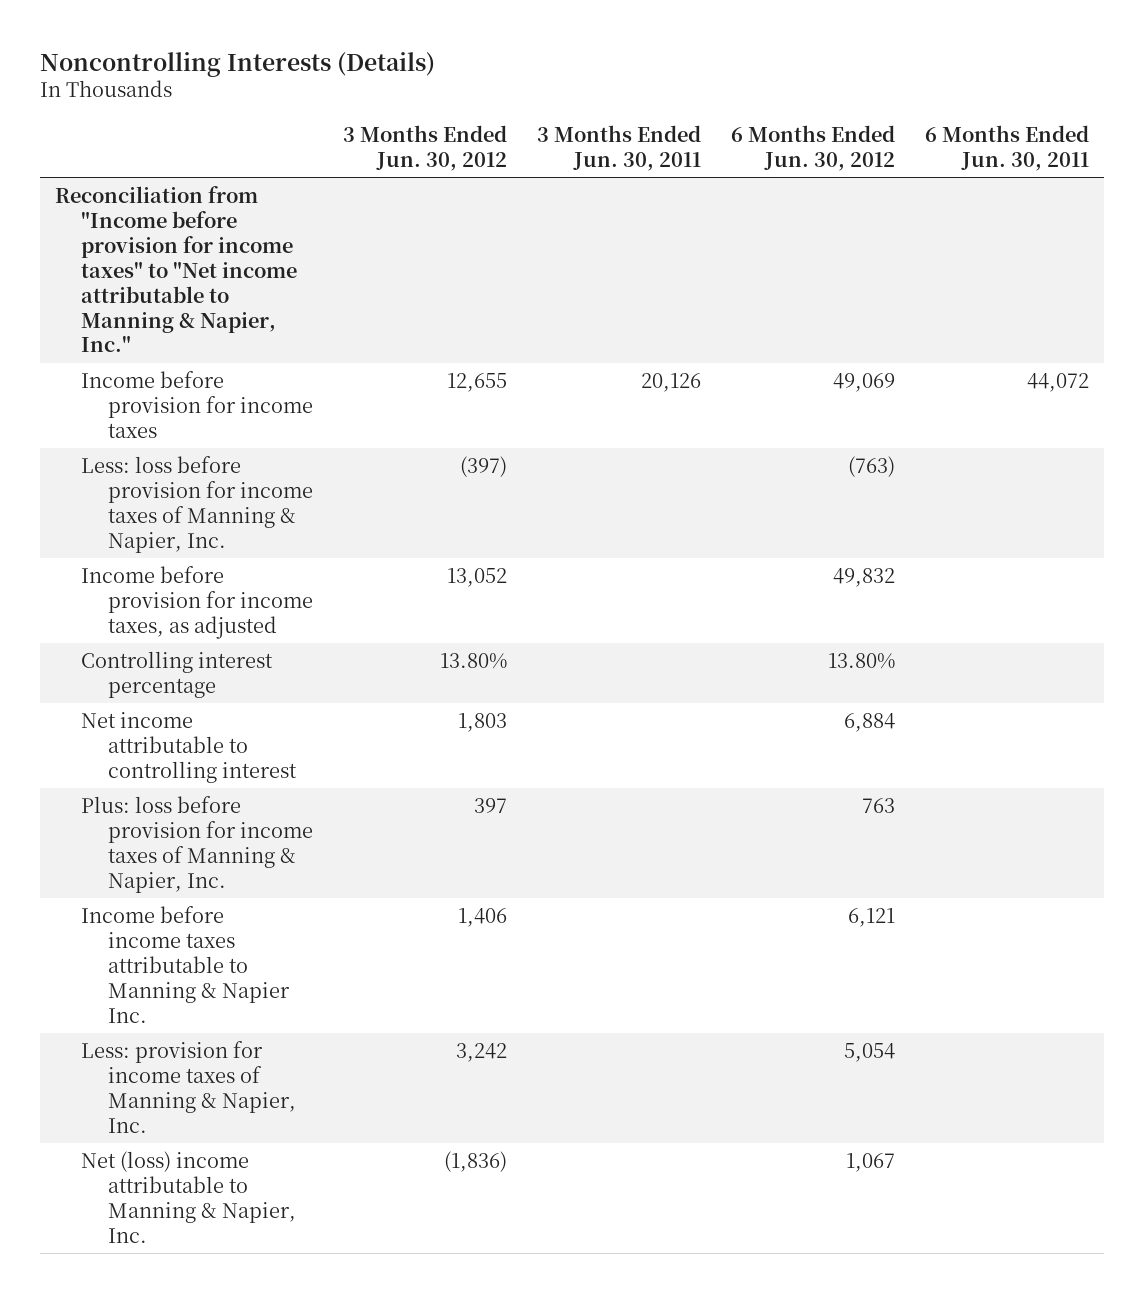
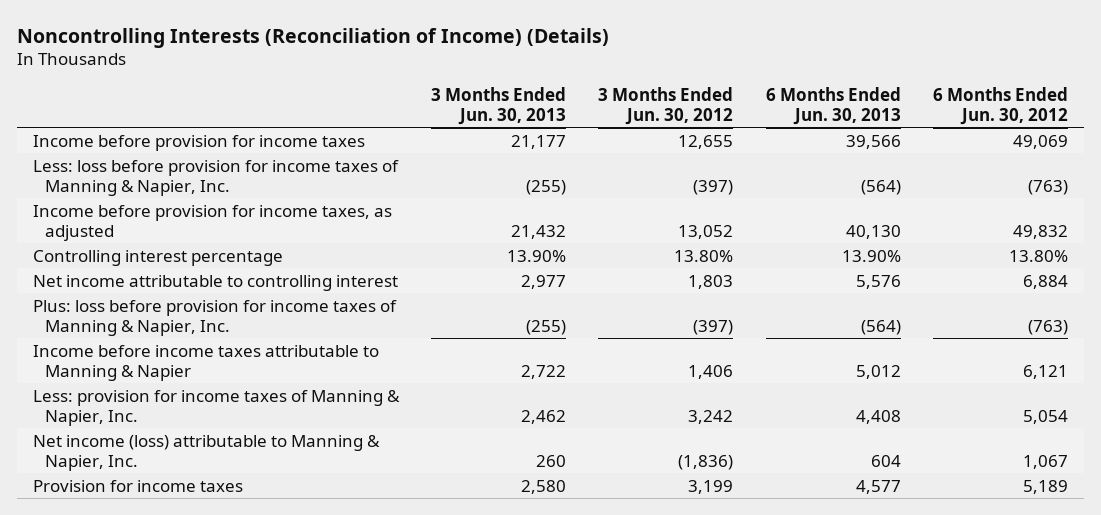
[39,51,435,77] Noncontrolling Interests (Details) -> [16,27,609,48] Noncontrolling Interests (Reconciliation of Income) (Details)
[537,125,702,171] 3 Months Ended Jun. 30, 2011 -> none
[925,125,1090,171] 6 Months Ended Jun. 30, 2011 -> none
none -> [430,86,566,125] 3 Months Ended Jun. 30, 2013
none -> [765,86,901,125] 6 Months Ended Jun. 30, 2013
[54,185,298,353] Reconciliation from "Income before provision for income taxes" to "Net income attributable to Manning & Napier, Inc." -> none
[474,797,508,813] 397 -> [693,319,734,335] (397)
[862,797,896,813] 763 -> [1027,319,1068,335] (763)
[81,905,291,1023] Income before income taxes attributable to Manning & Napier Inc. -> [32,344,379,381] Income before income taxes attributable to Manning & Napier
[81,1150,297,1243] Net (loss) income attributable to Manning & Napier, Inc. -> [32,434,380,471] Net income (loss) attributable to Manning & Napier, Inc.
none -> [32,479,243,492] Provision for income taxes

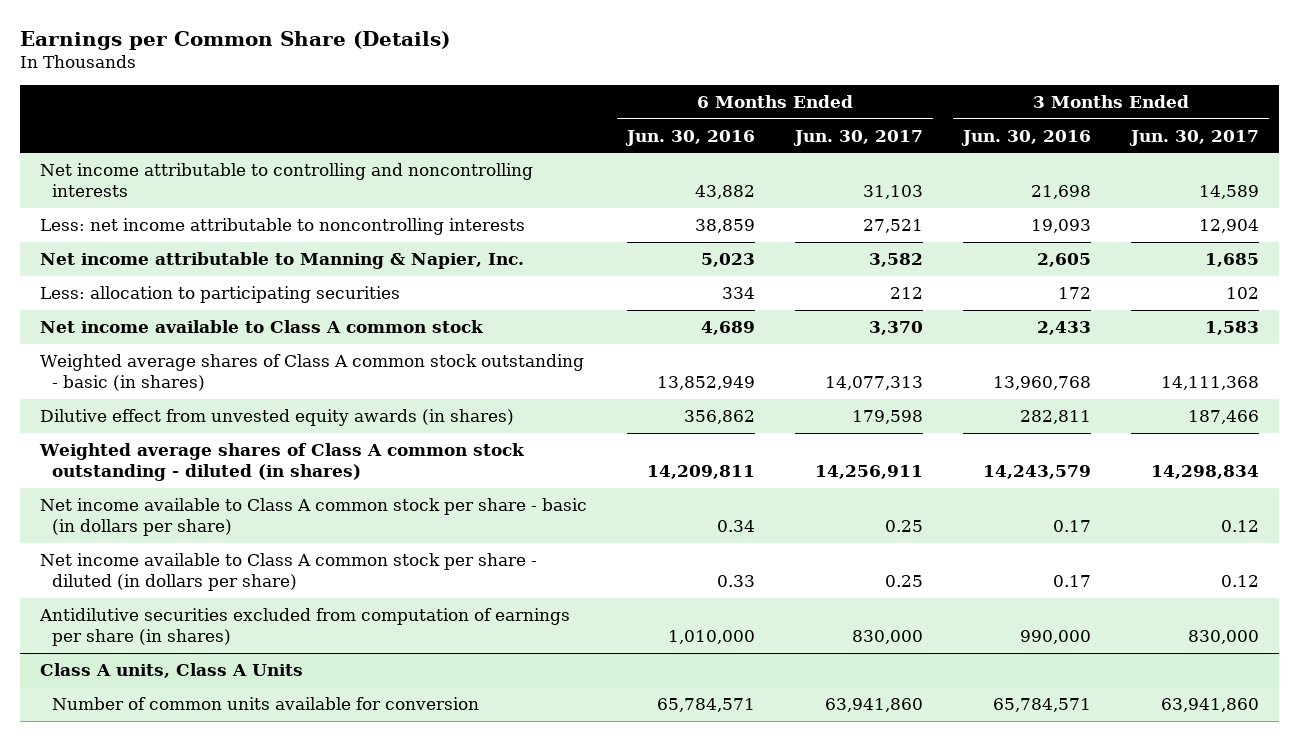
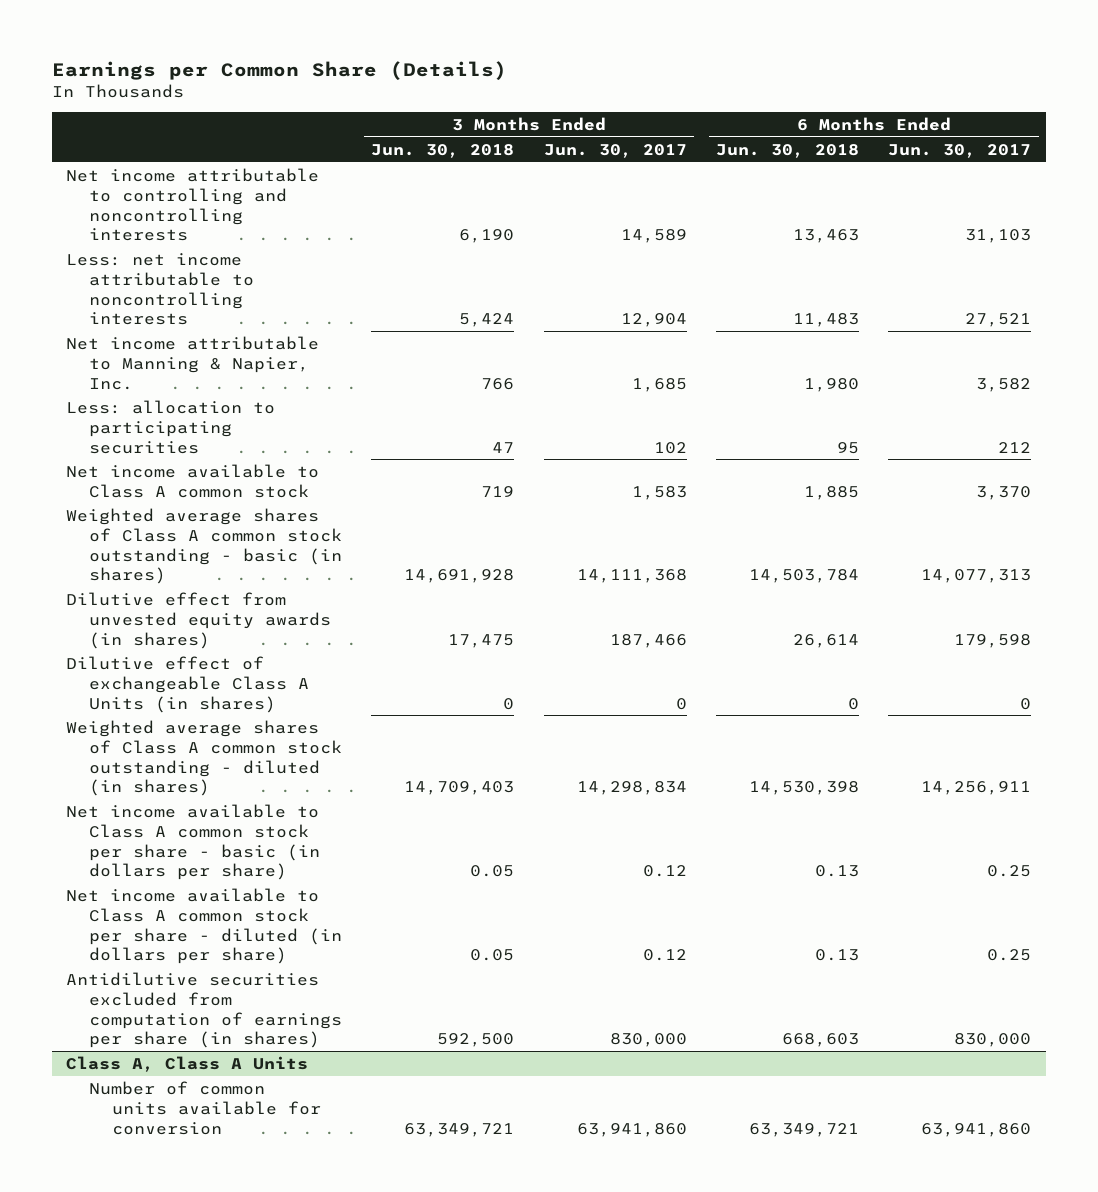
[624,129,755,146] Jun. 30, 2016 -> none
[960,129,1091,146] Jun. 30, 2016 -> none
none -> [371,143,515,158] Jun. 30, 2018
none -> [716,143,860,158] Jun. 30, 2018
none -> [66,655,310,713] Dilutive effect of exchangeable Class A Units (in shares)
[39,662,303,678] Class A units, Class A Units -> [66,1055,309,1072] Class A, Class A Units

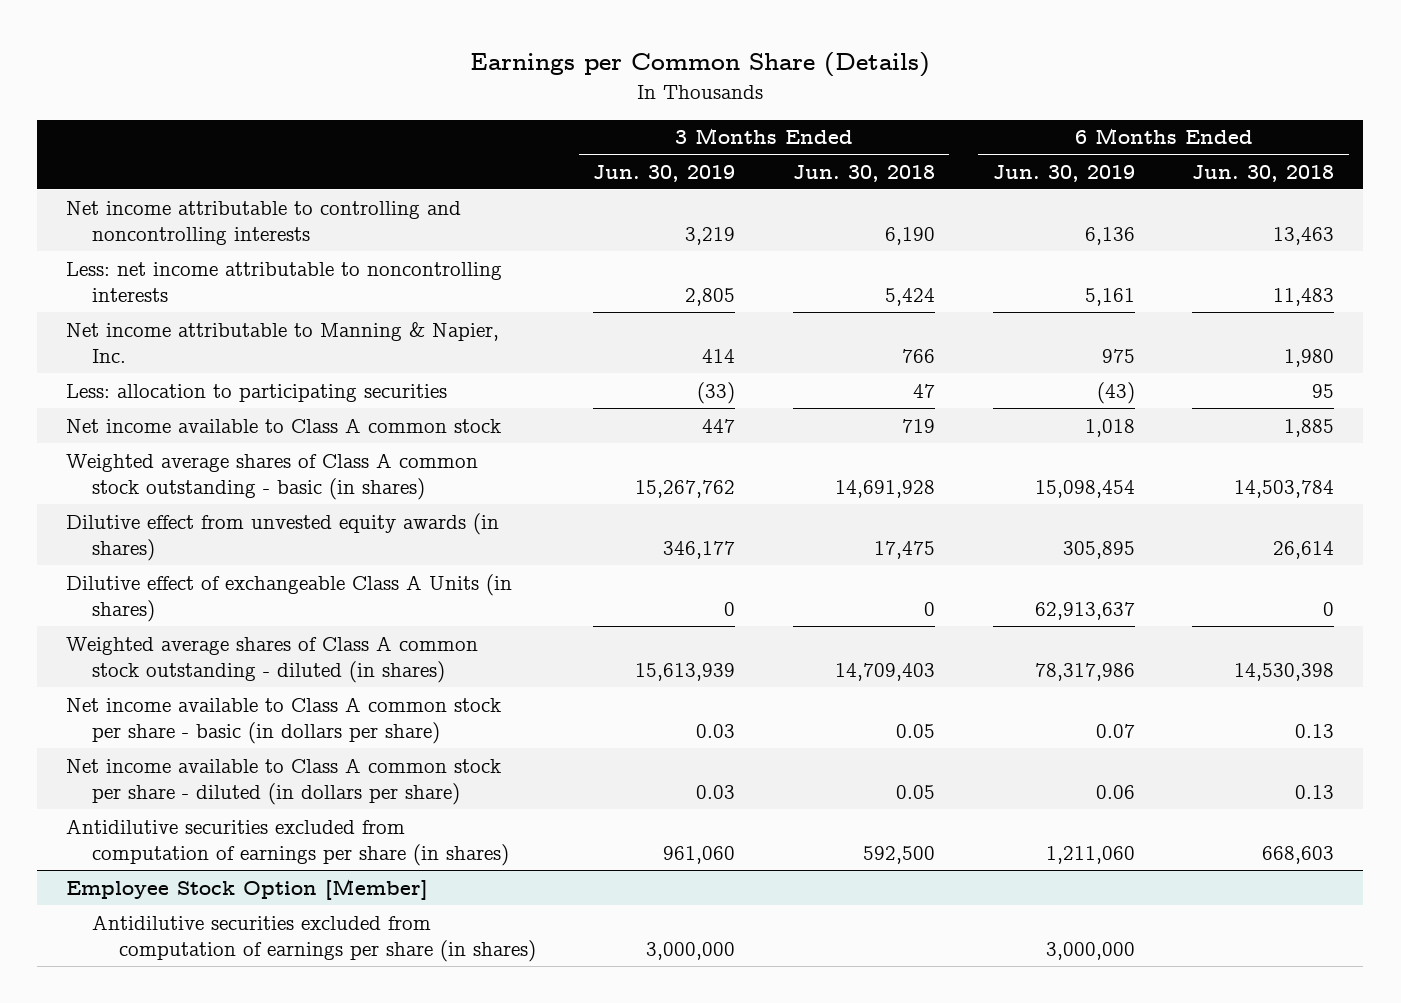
[543,143,687,158] Jun. 30, 2017 -> none
[888,143,1032,158] Jun. 30, 2017 -> none
none -> [593,164,736,182] Jun. 30, 2019
none -> [992,164,1135,182] Jun. 30, 2019
[66,1055,309,1072] Class A, Class A Units -> none
[89,1080,321,1135] Number of common units available for conversion -> none
none -> [66,878,429,900] Employee Stock Option [Member]
none -> [92,914,536,963] Antidilutive securities excluded from computation of earnings per share (in shares)

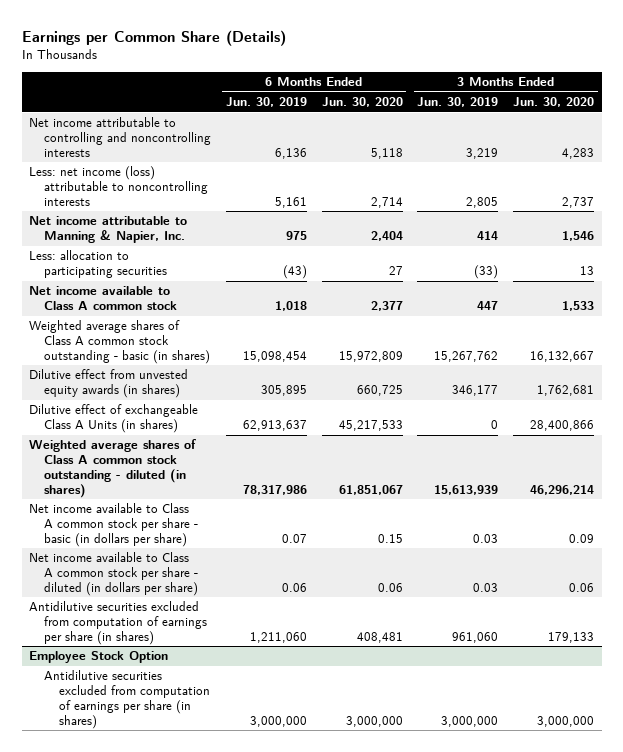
[793,164,936,182] Jun. 30, 2018 -> none
[1192,164,1335,182] Jun. 30, 2018 -> none
none -> [321,97,403,108] Jun. 30, 2020
none -> [513,97,595,108] Jun. 30, 2020
[66,261,503,303] Less: net income attributable to noncontrolling interests -> [29,166,209,206] Less: net income (loss) attributable to noncontrolling interests
[66,878,429,900] Employee Stock Option [Member] -> [29,651,169,664] Employee Stock Option

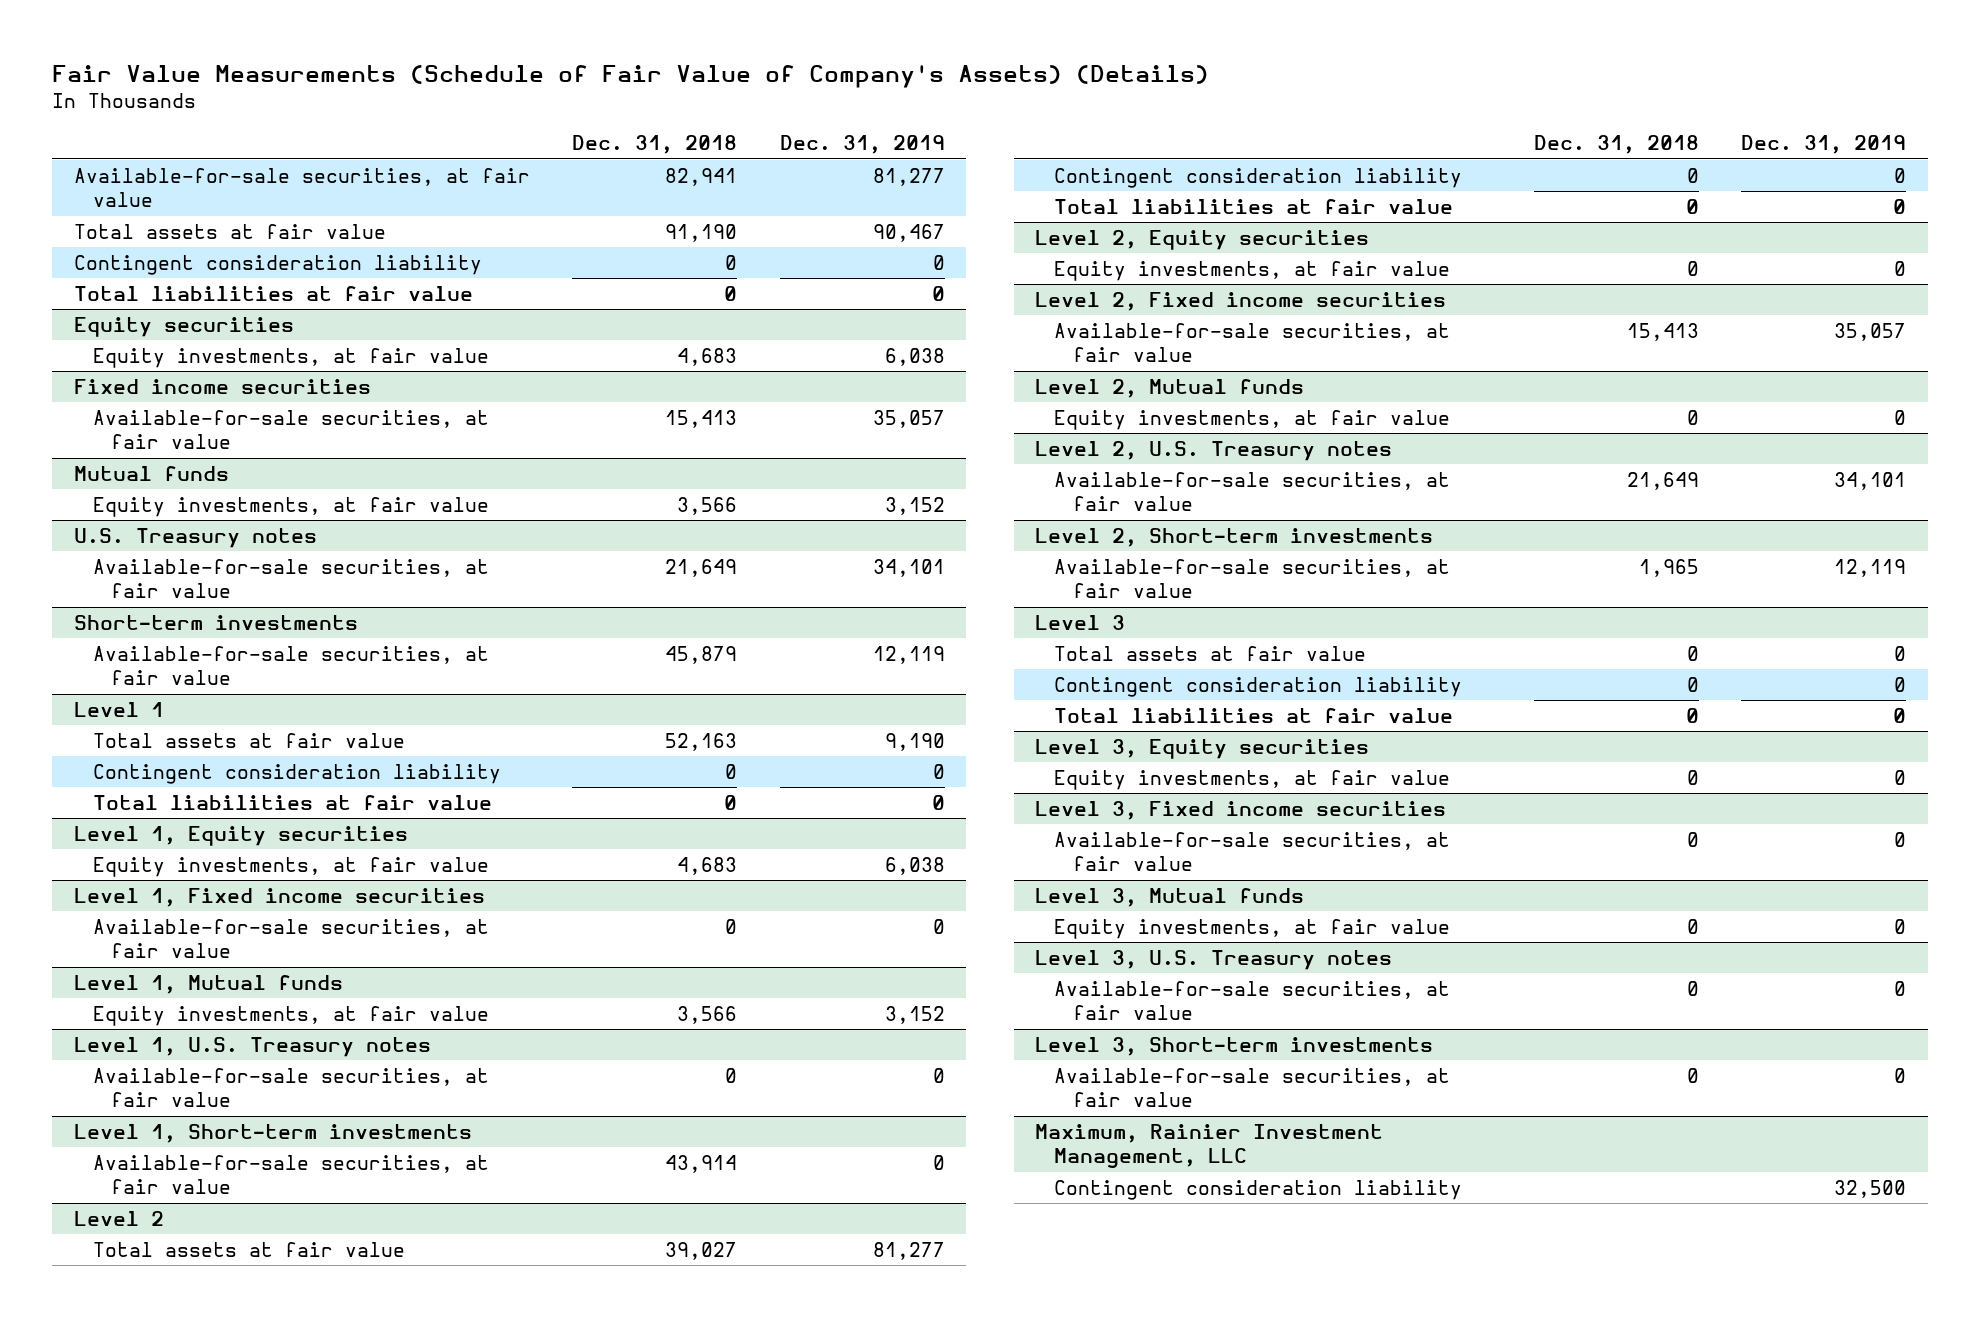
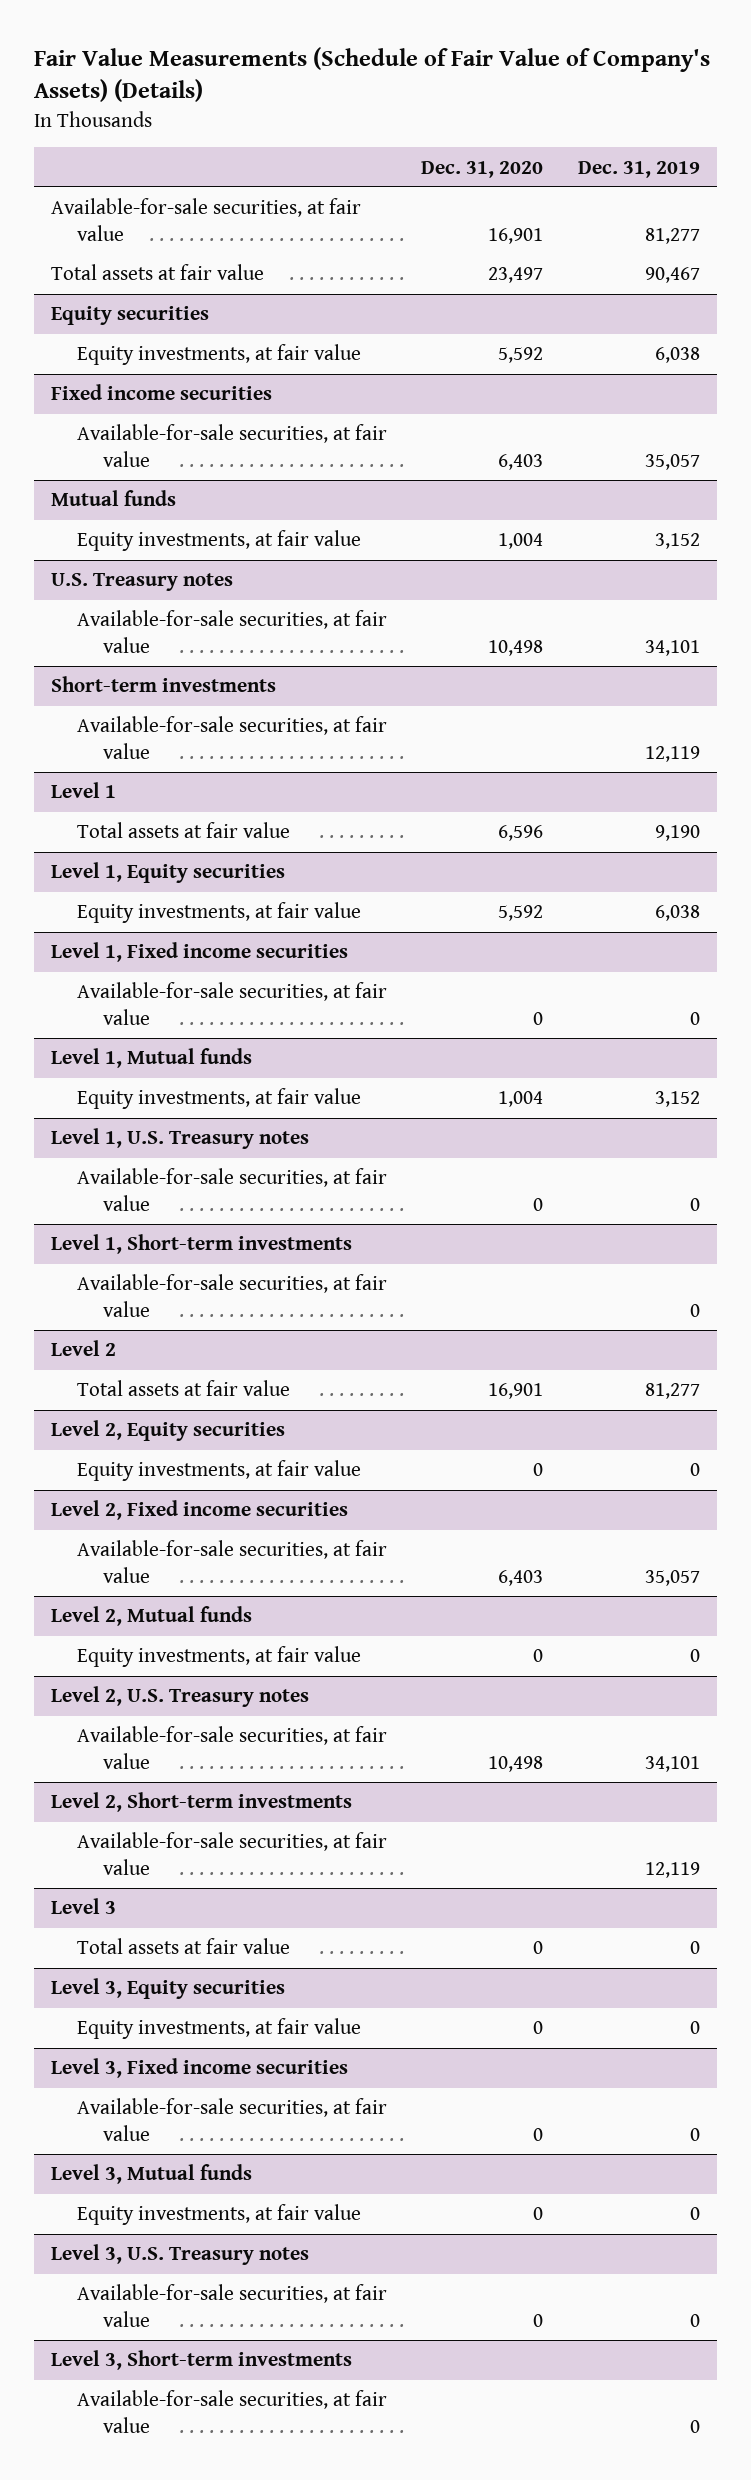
[572,135,738,155] Dec. 31, 2018 -> none
none -> [421,160,544,178] Dec. 31, 2020
[73,254,482,275] Contingent consideration liability -> none
[73,285,473,301] Total liabilities at fair value -> none
[92,763,501,784] Contingent consideration liability -> none
[92,794,492,810] Total liabilities at fair value -> none
[1054,167,1463,188] Contingent consideration liability -> none
[1054,198,1454,214] Total liabilities at fair value -> none
[1054,676,1463,697] Contingent consideration liability -> none
[1054,707,1454,723] Total liabilities at fair value -> none
[1035,1123,1384,1169] Maximum, Rainier Investment Management, LLC -> none
[1054,1179,1463,1200] Contingent consideration liability -> none

